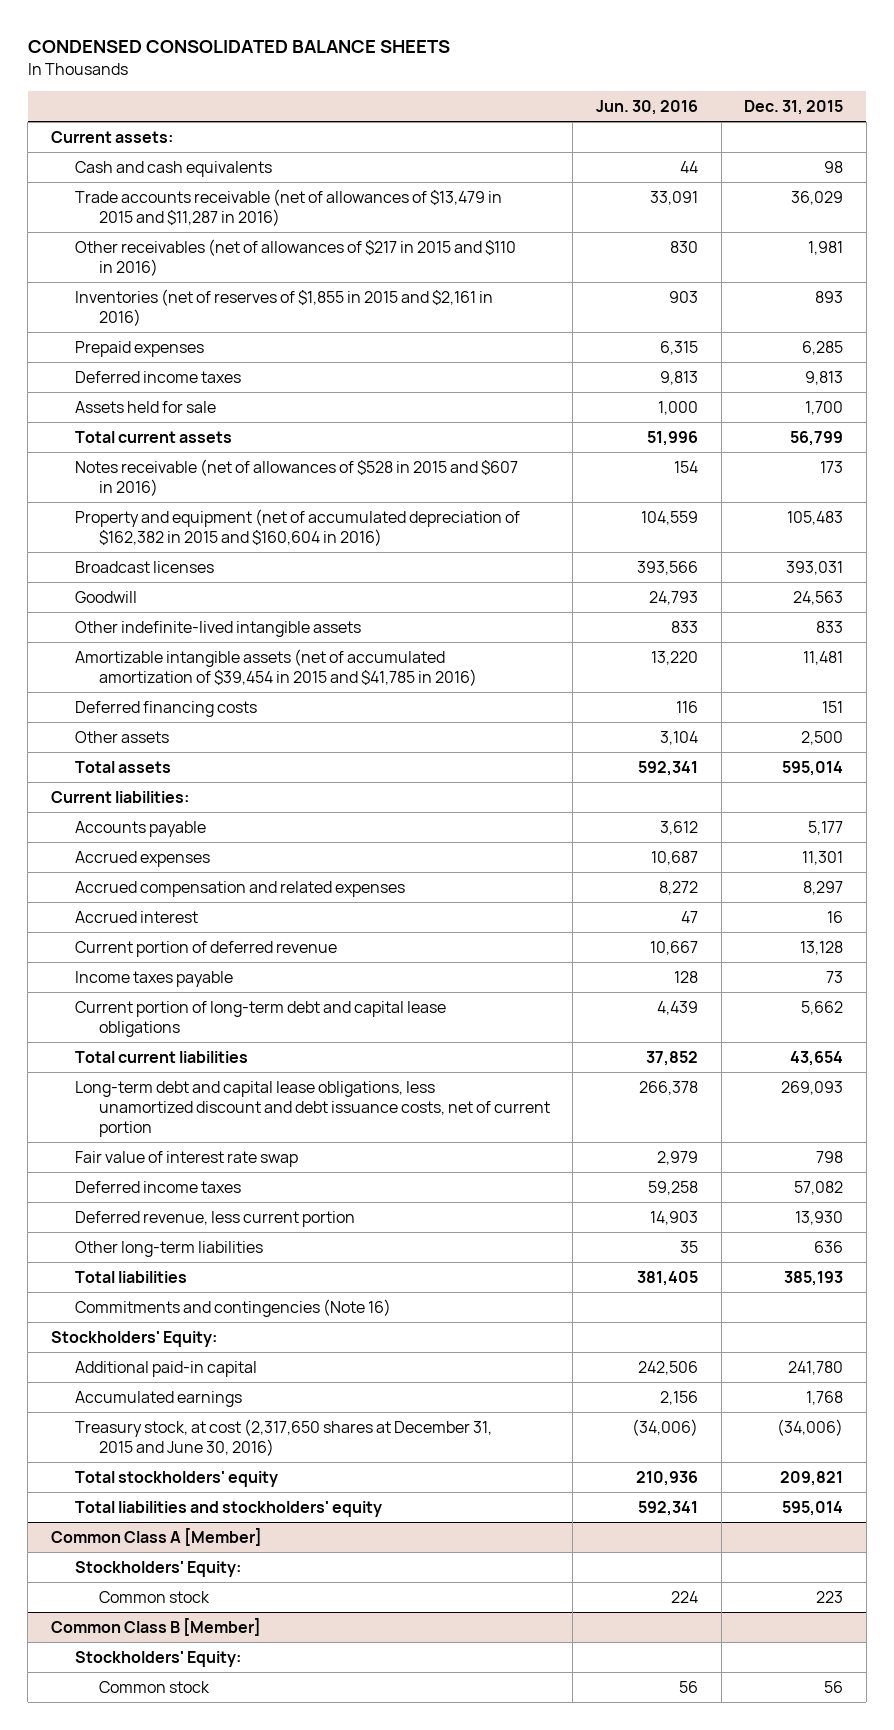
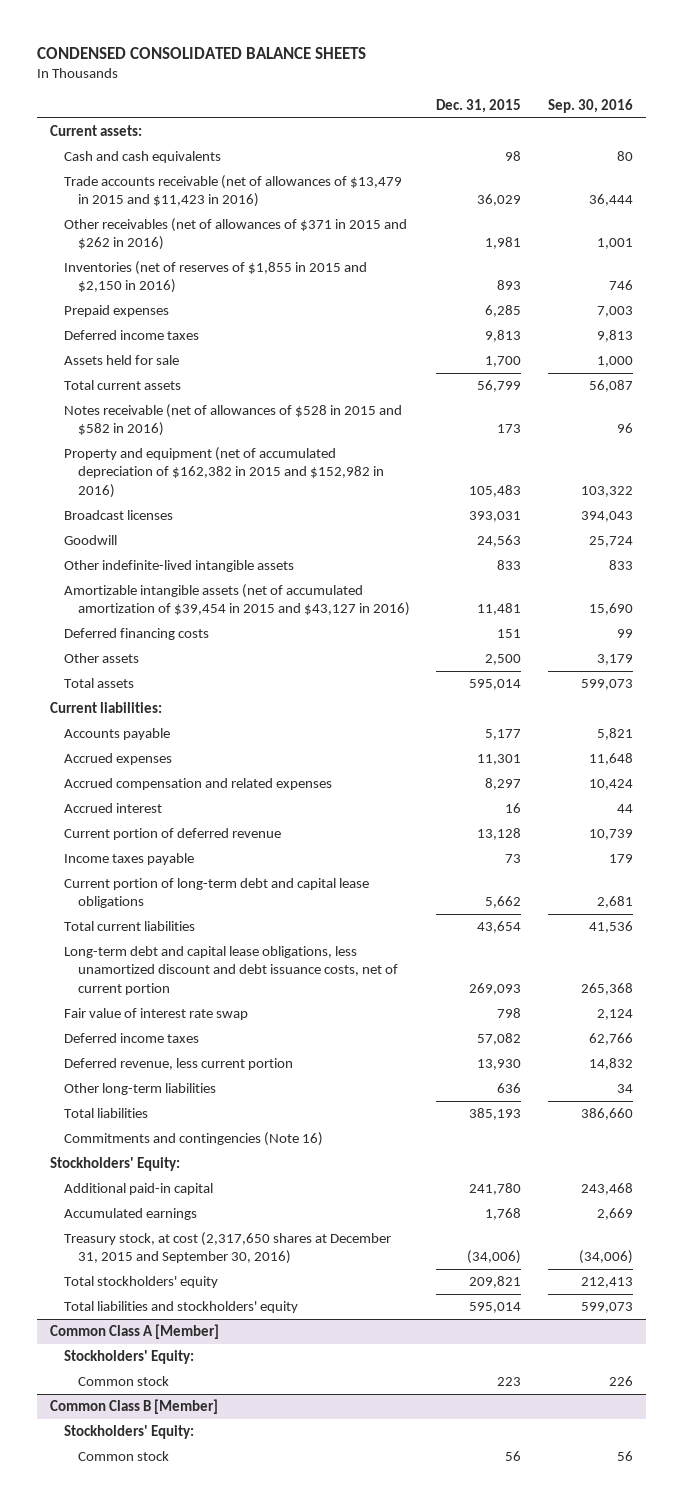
[596,100,699,116] Jun. 30, 2016 -> none
none -> [547,98,633,113] Sep. 30, 2016
[74,189,502,226] Trade accounts receivable (net of allowances of $13,479 in 2015 and $11,287 in 2016) -> [64,175,403,208] Trade accounts receivable (net of allowances of $13,479 in 2015 and $11,423 in 2016)
[74,239,516,276] Other receivables (net of allowances of $217 in 2015 and $110 in 2016) -> [64,218,408,251] Other receivables (net of allowances of $371 in 2015 and $262 in 2016)
[74,289,493,326] Inventories (net of reserves of $1,855 in 2015 and $2,161 in 2016) -> [64,261,368,294] Inventories (net of reserves of $1,855 in 2015 and $2,150 in 2016)
[74,459,518,496] Notes receivable (net of allowances of $528 in 2015 and $607 in 2016) -> [64,404,403,437] Notes receivable (net of allowances of $528 in 2015 and $582 in 2016)
[74,509,520,546] Property and equipment (net of accumulated depreciation of $162,382 in 2015 and $160,604 in 2016) -> [64,447,384,498] Property and equipment (net of accumulated depreciation of $162,382 in 2015 and $152,982 in 2016)
[74,649,477,686] Amortizable intangible assets (net of accumulated amortization of $39,454 in 2015 and $41,785 in 2016) -> [64,584,410,617] Amortizable intangible assets (net of accumulated amortization of $39,454 in 2015 and $43,127 in 2016)
[74,1419,492,1456] Treasury stock, at cost (2,317,650 shares at December 31, 2015 and June 30, 2016) -> [64,1232,392,1265] Treasury stock, at cost (2,317,650 shares at December 31, 2015 and September 30, 2016)

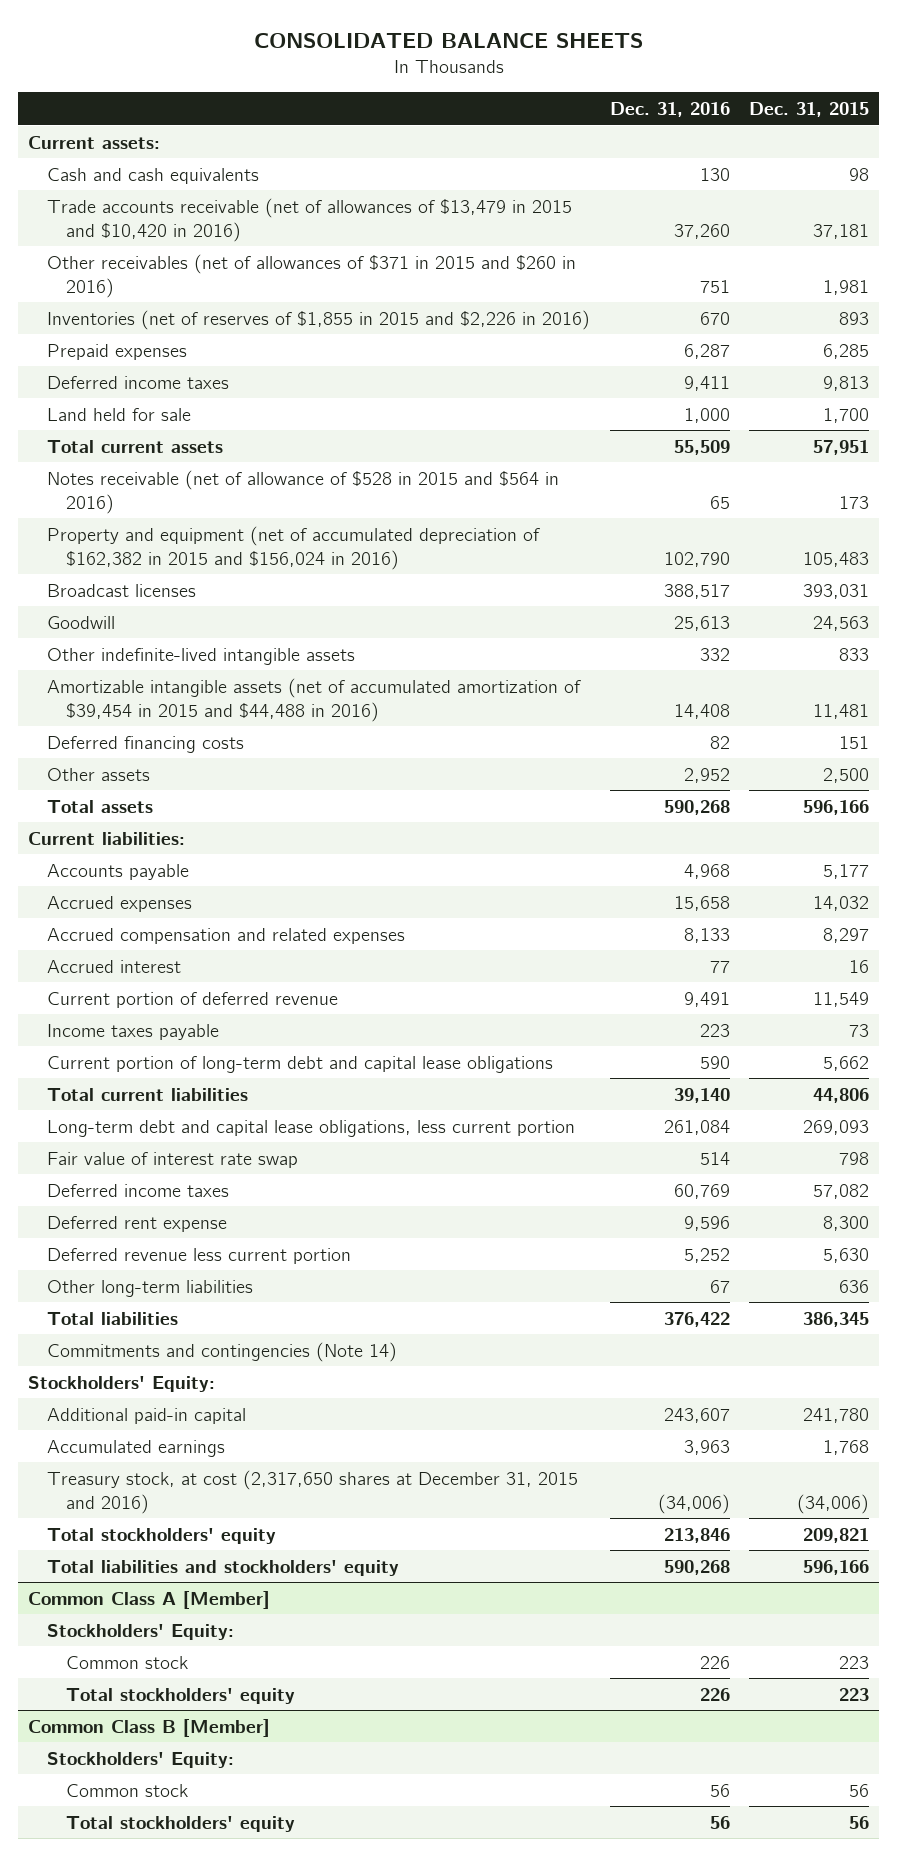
[37,47,367,60] CONDENSED CONSOLIDATED BALANCE SHEETS -> [253,32,643,48] CONSOLIDATED BALANCE SHEETS
[547,98,633,113] Sep. 30, 2016 -> none
none -> [609,102,730,118] Dec. 31, 2016
[64,175,403,208] Trade accounts receivable (net of allowances of $13,479 in 2015 and $11,423 in 2016) -> [47,197,573,242] Trade accounts receivable (net of allowances of $13,479 in 2015 and $10,420 in 2016)
[477,194,522,207] 36,029 -> [813,223,870,239] 37,181
[64,218,408,251] Other receivables (net of allowances of $371 in 2015 and $262 in 2016) -> [47,253,577,298] Other receivables (net of allowances of $371 in 2015 and $260 in 2016)
[64,261,368,294] Inventories (net of reserves of $1,855 in 2015 and $2,150 in 2016) -> [47,309,591,330] Inventories (net of reserves of $1,855 in 2015 and $2,226 in 2016)
[64,355,180,366] Assets held for sale -> [47,407,192,421] Land held for sale
[477,380,522,393] 56,799 -> [813,439,870,455] 57,951
[64,404,403,437] Notes receivable (net of allowances of $528 in 2015 and $582 in 2016) -> [47,469,560,514] Notes receivable (net of allowance of $528 in 2015 and $564 in 2016)
[64,447,384,498] Property and equipment (net of accumulated depreciation of $162,382 in 2015 and $152,982 in 2016) -> [47,525,541,570] Property and equipment (net of accumulated depreciation of $162,382 in 2015 and $156,024 in 2016)
[64,584,410,617] Amortizable intangible assets (net of accumulated amortization of $39,454 in 2015 and $43,127 in 2016) -> [47,677,582,722] Amortizable intangible assets (net of accumulated amortization of $39,454 in 2015 and $44,488 in 2016)
[469,679,522,691] 595,014 -> [803,799,870,815] 596,166
[477,754,522,766] 11,301 -> [813,895,870,911] 14,032
[477,828,522,841] 13,128 -> [813,991,870,1007] 11,549
[477,921,522,934] 43,654 -> [813,1087,870,1103] 44,806
[64,946,398,995] Long-term debt and capital lease obligations, less unamortized discount and debt issuance costs, net of current portion -> [47,1119,576,1137] Long-term debt and capital lease obligations, less current portion
none -> [47,1215,228,1232] Deferred rent expense
[64,1058,294,1071] Deferred revenue, less current portion -> [47,1247,352,1264] Deferred revenue less current portion
[477,1059,522,1071] 13,930 -> [823,1247,870,1263] 5,630
[469,1108,522,1121] 385,193 -> [803,1311,870,1327] 386,345
[64,1132,324,1147] Commitments and contingencies (Note 16) -> [47,1341,398,1362] Commitments and contingencies (Note 14)
[64,1232,392,1265] Treasury stock, at cost (2,317,650 shares at December 31, 2015 and September 30, 2016) -> [47,1469,579,1514] Treasury stock, at cost (2,317,650 shares at December 31, 2015 and 2016)
[469,1302,522,1314] 595,014 -> [803,1559,870,1575] 596,166
none -> [66,1687,296,1704] Total stockholders' equity
none -> [66,1815,296,1832] Total stockholders' equity

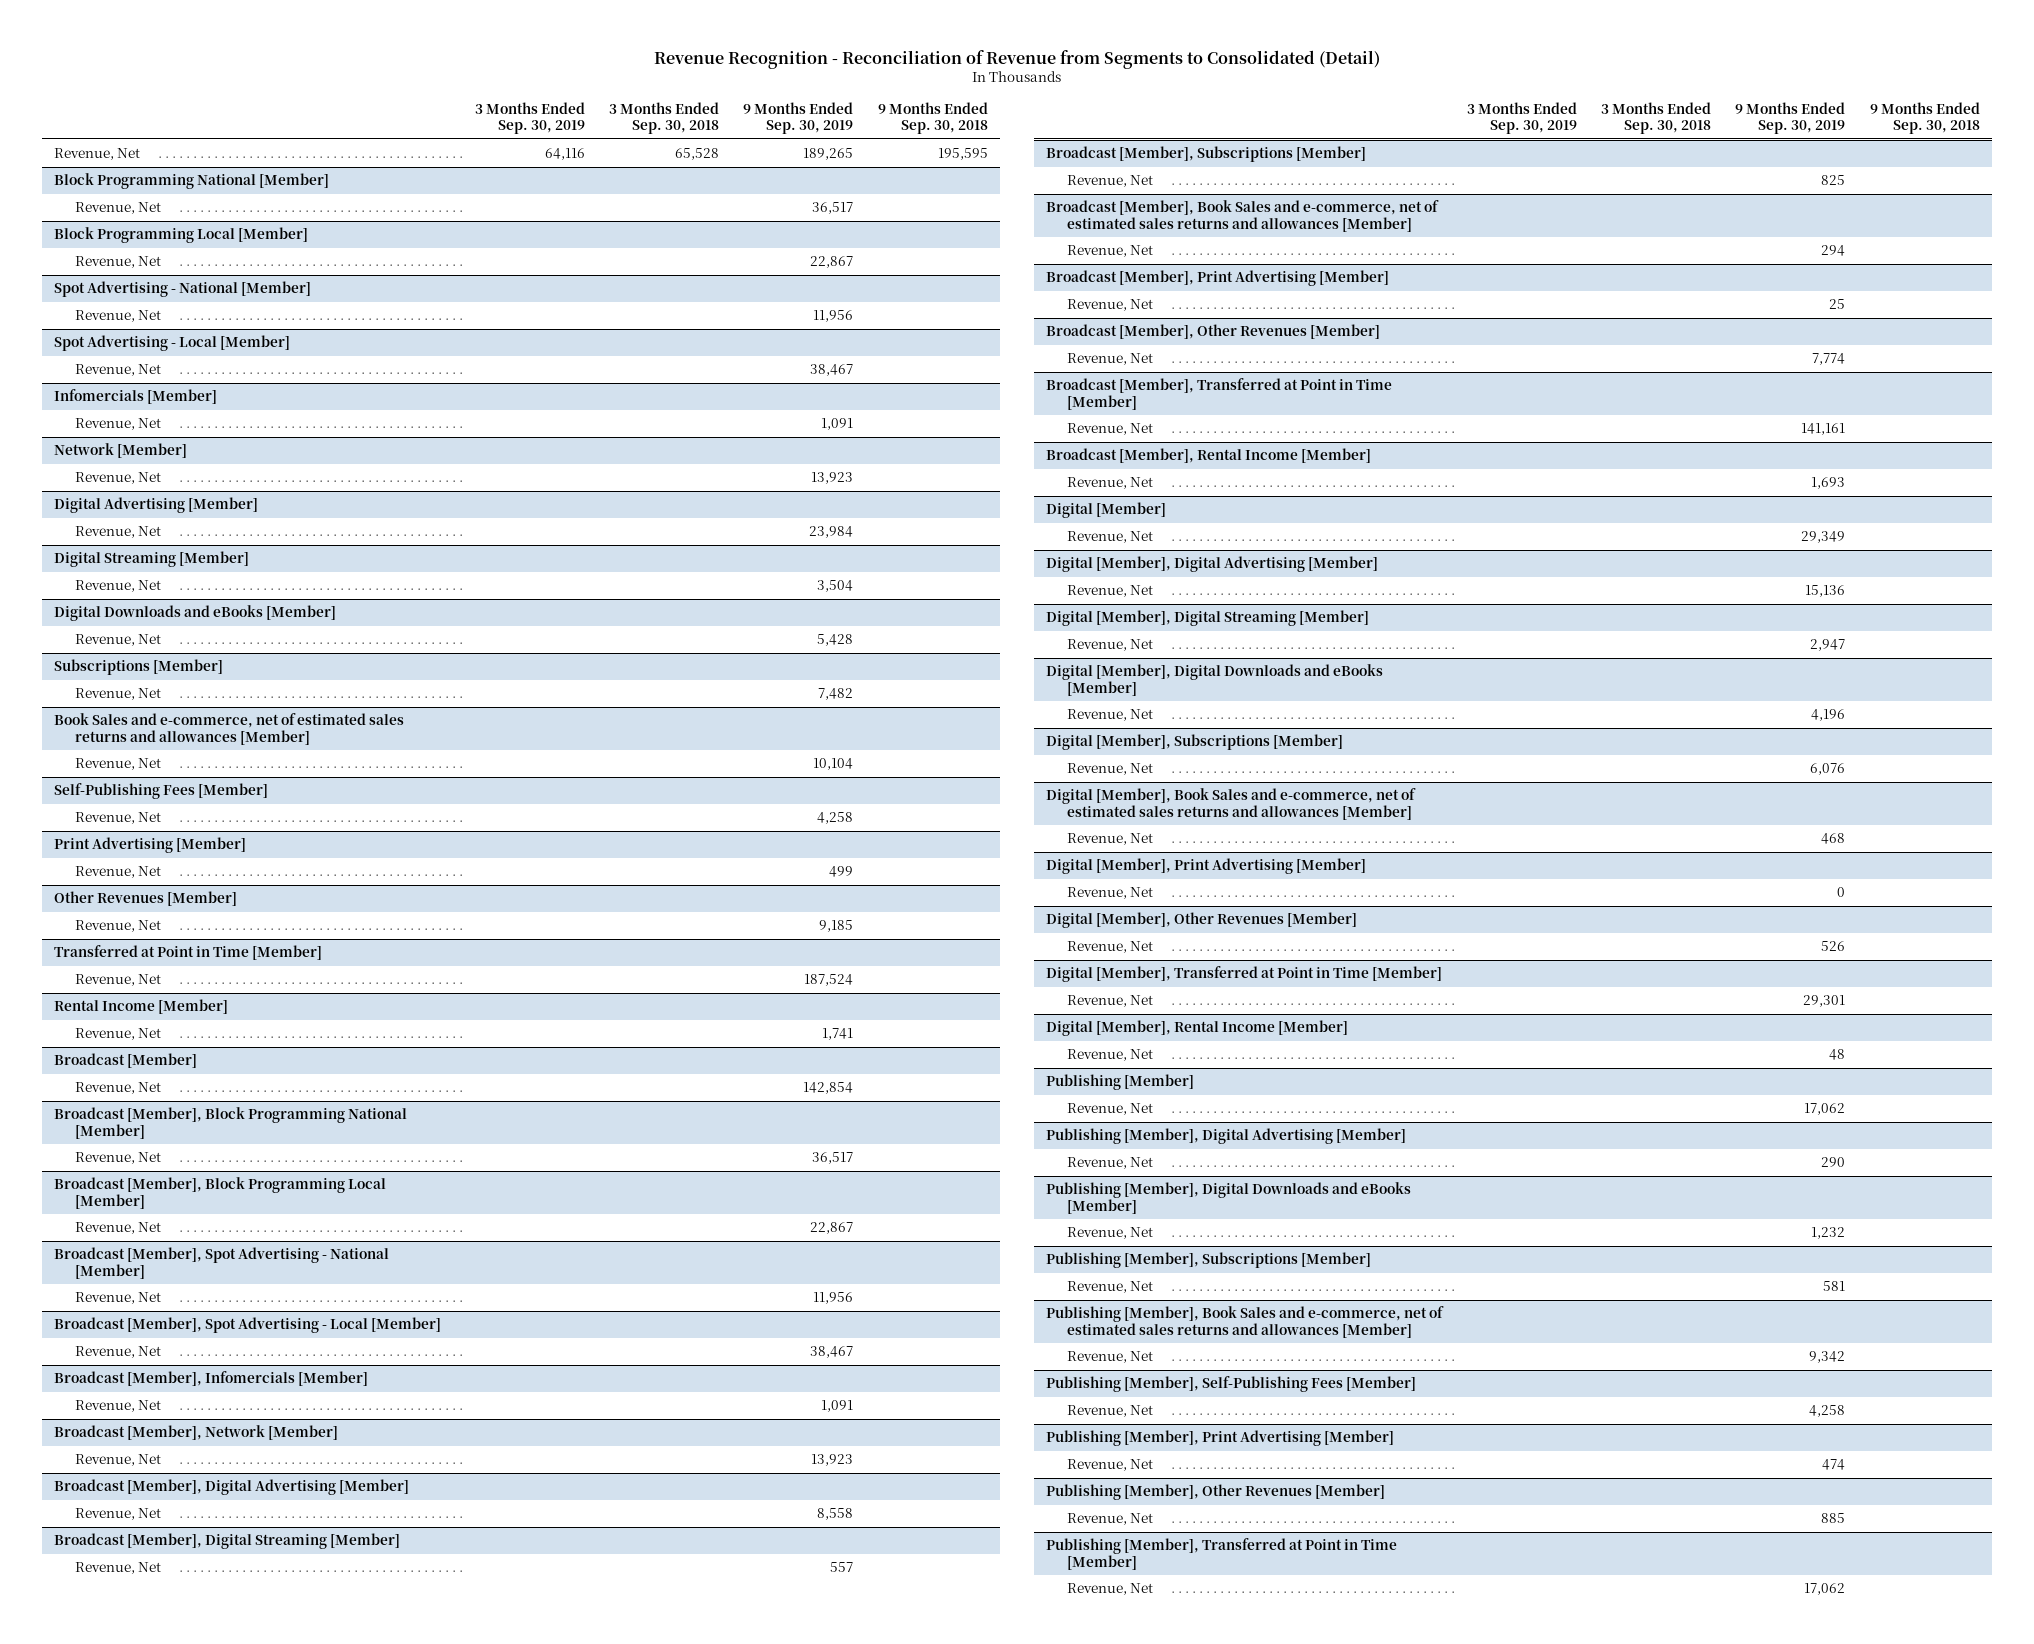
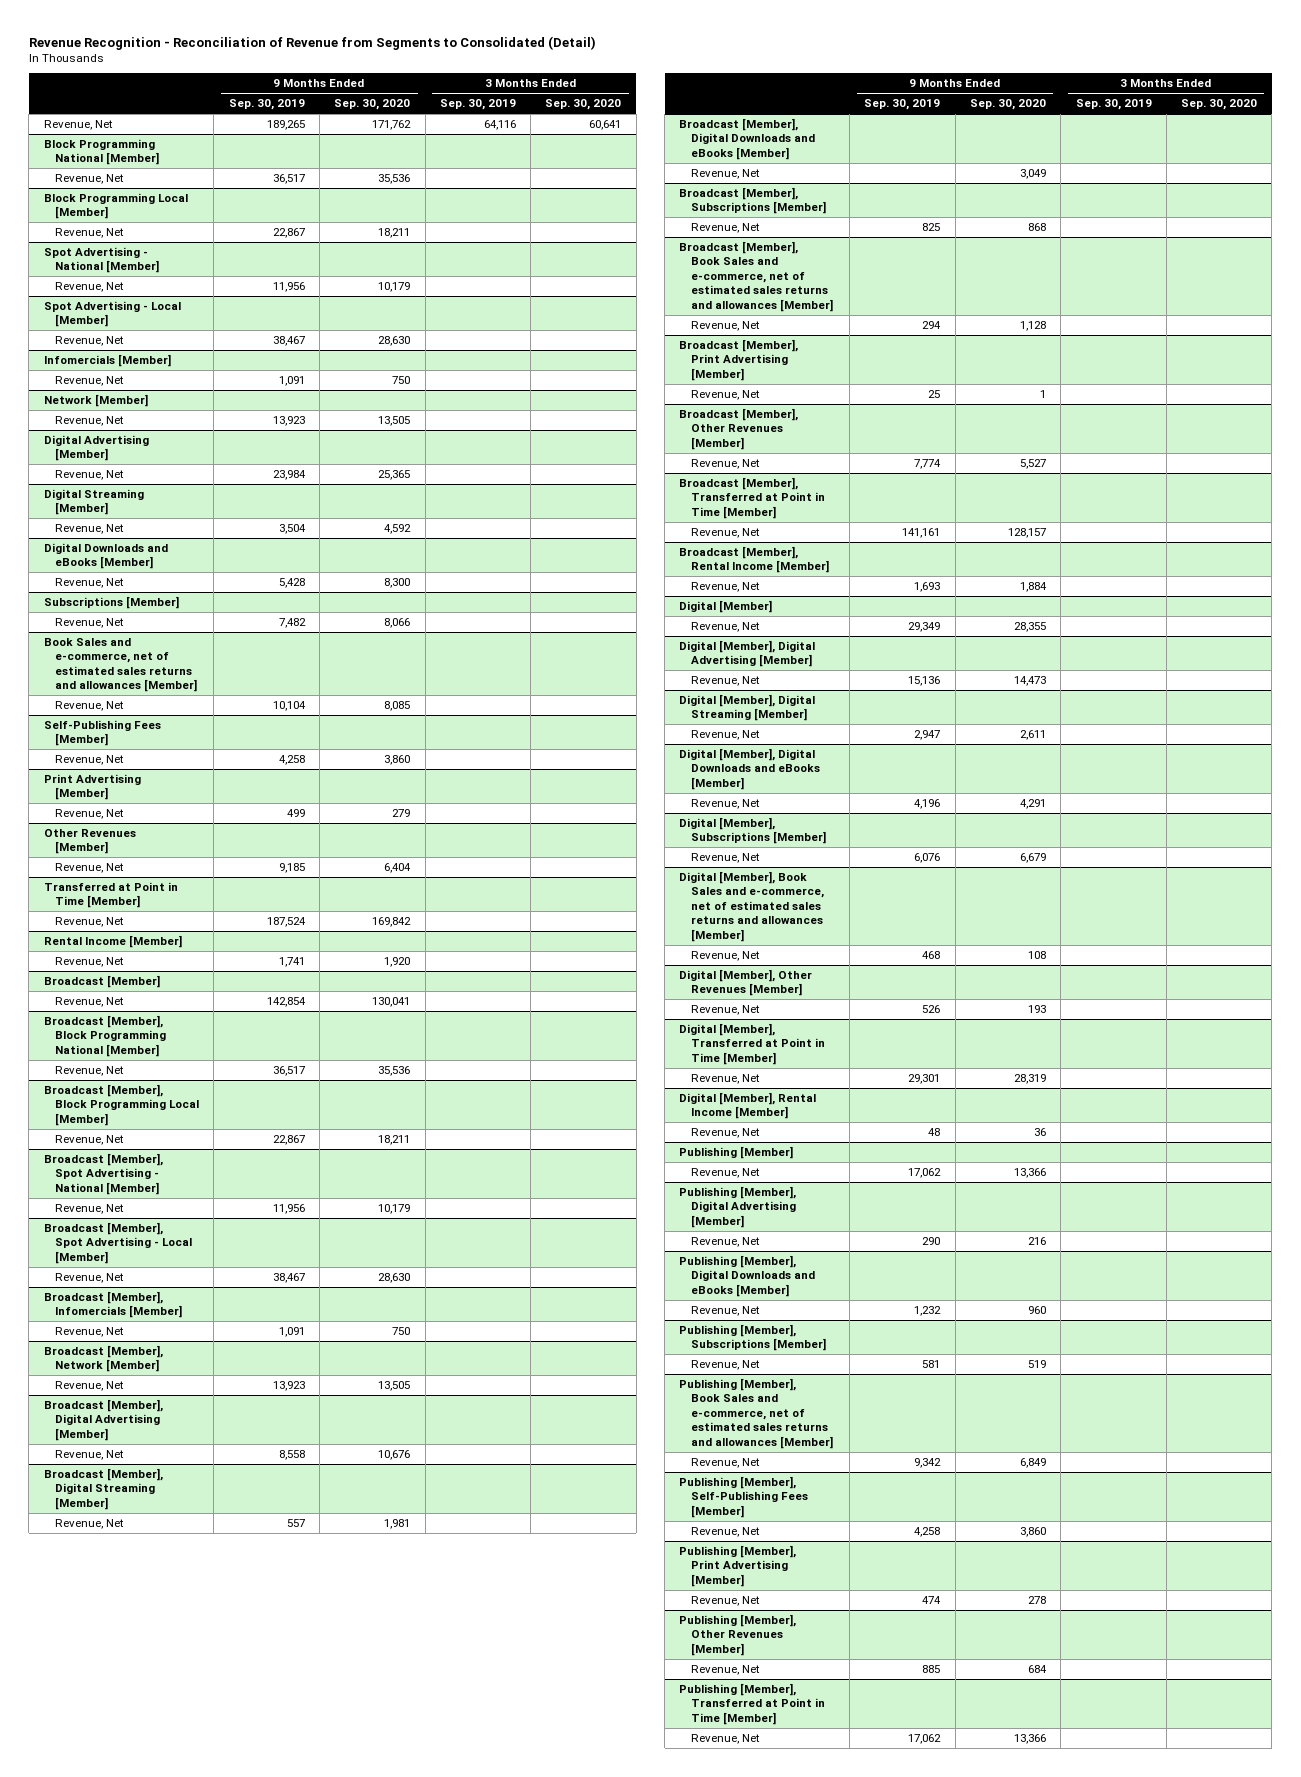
[609,102,720,135] 3 Months Ended Sep. 30, 2018 -> none
[877,102,988,135] 9 Months Ended Sep. 30, 2018 -> none
none -> [334,99,411,111] Sep. 30, 2020
none -> [545,99,622,111] Sep. 30, 2020
none -> [679,117,815,160] Broadcast [Member], Digital Downloads and eBooks [Member]
none -> [690,168,760,179] Revenue, Net
[1046,858,1367,875] Digital [Member], Print Advertising [Member] -> none
[1067,887,1154,900] Revenue, Net -> none

